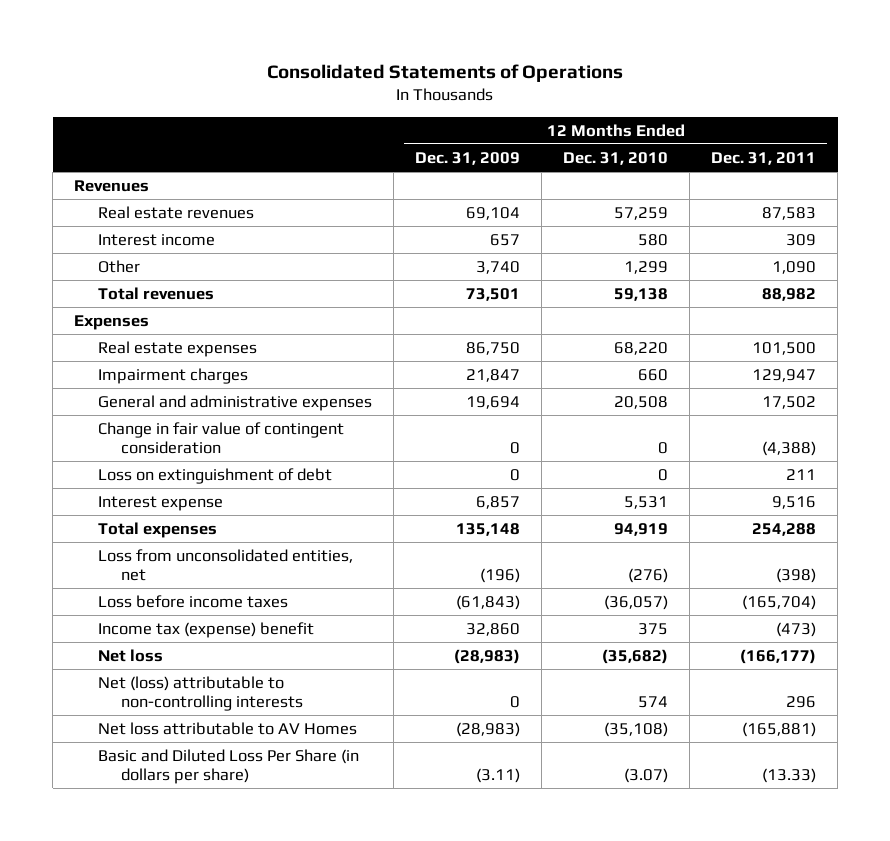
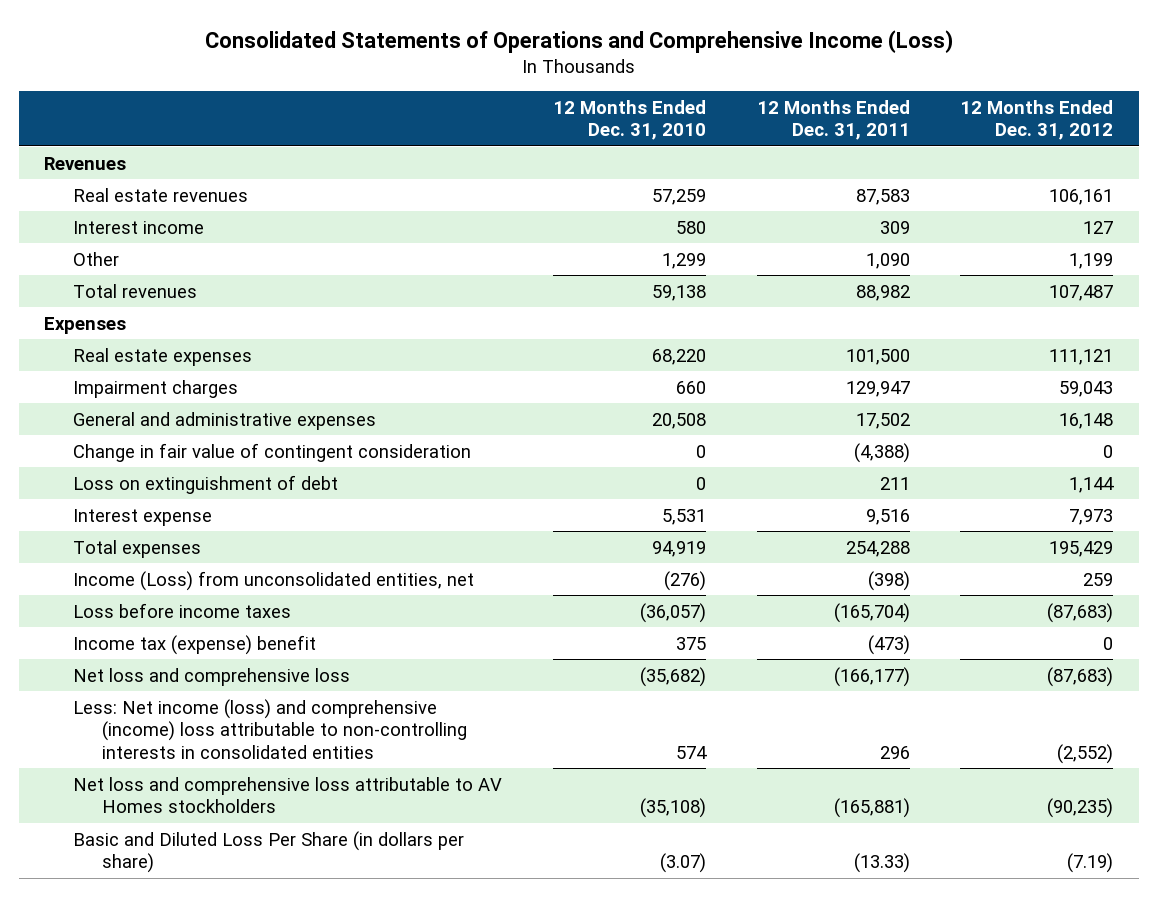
[267,64,624,83] Consolidated Statements of Operations -> [204,29,953,53] Consolidated Statements of Operations and Comprehensive Income (Loss)
[414,151,520,165] Dec. 31, 2009 -> none
none -> [960,99,1114,141] 12 Months Ended Dec. 31, 2012
[97,548,353,581] Loss from unconsolidated entities, net -> [73,570,475,591] Income (Loss) from unconsolidated entities, net
[97,648,163,662] Net loss -> [73,667,351,686] Net loss and comprehensive loss
[97,675,304,711] Net (loss) attributable to non-controlling interests -> [73,698,468,759] Less: Net income (loss) and comprehensive (income) loss attributable to non-controlling interests in consolidated entities
[97,721,357,735] Net loss attributable to AV Homes -> [73,776,503,814] Net loss and comprehensive loss attributable to AV Homes stockholders

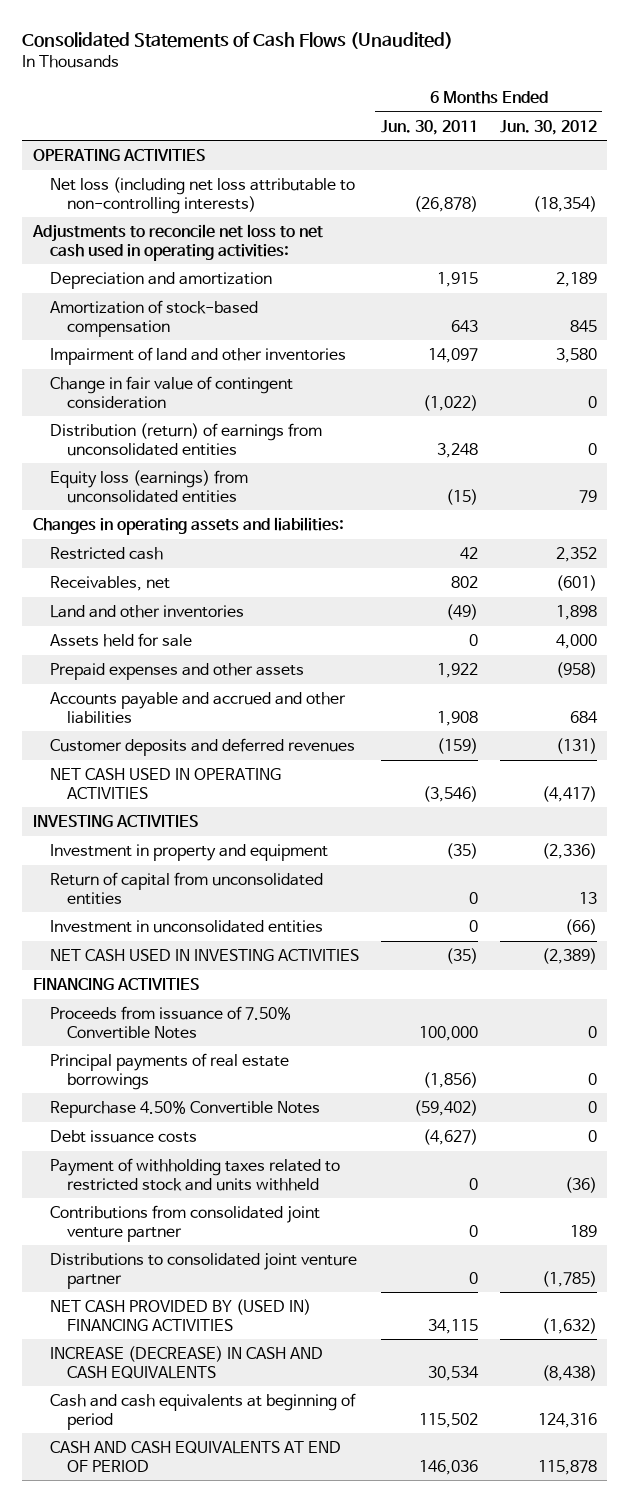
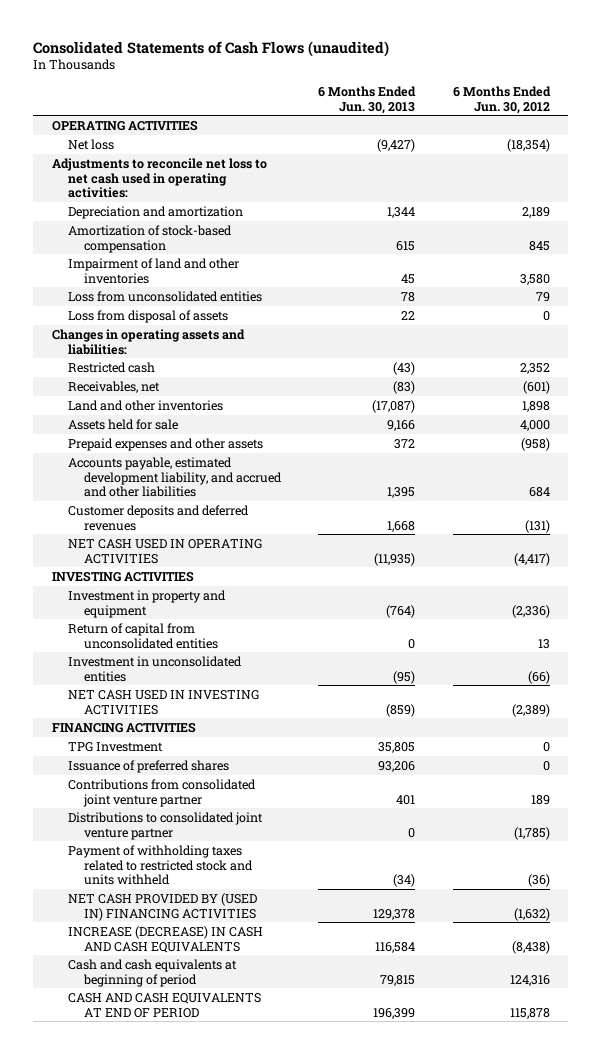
[22,32,454,50] Consolidated Statements of Cash Flows (Unaudited) -> [33,40,390,57] Consolidated Statements of Cash Flows (unaudited)
[380,119,478,135] Jun. 30, 2011 -> none
none -> [318,85,417,114] 6 Months Ended Jun. 30, 2013
[49,177,355,214] Net loss (including net loss attributable to non-controlling interests) -> [67,138,114,150] Net loss
[49,376,293,409] Change in fair value of contingent consideration -> none
[49,423,322,456] Distribution (return) of earnings from unconsolidated entities -> none
[49,470,248,503] Equity loss (earnings) from unconsolidated entities -> [67,290,262,302] Loss from unconsolidated entities
none -> [67,309,228,323] Loss from disposal of assets
[49,692,346,724] Accounts payable and accrued and other liabilities -> [67,456,282,498] Accounts payable, estimated development liability, and accrued and other liabilities
[49,1006,291,1039] Proceeds from issuance of 7.50% Convertible Notes -> none
[49,1053,289,1090] Principal payments of real estate borrowings -> none
[49,1101,320,1119] Repurchase 4.50% Convertible Notes -> none
[49,1130,197,1144] Debt issuance costs -> none
none -> [67,741,163,752] TPG Investment
none -> [67,759,229,773] Issuance of preferred shares
[49,1158,340,1191] Payment of withholding taxes related to restricted stock and units withheld -> [67,844,253,886] Payment of withholding taxes related to restricted stock and units withheld

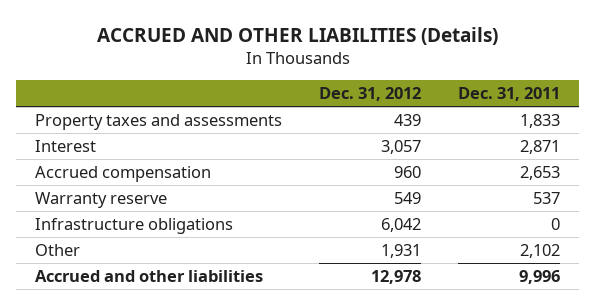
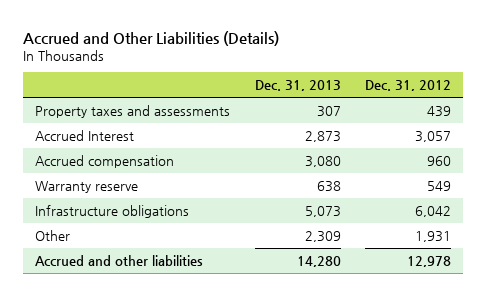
[96,26,498,45] ACCRUED AND OTHER LIABILITIES (Details) -> [23,30,280,46] Accrued and Other Liabilities (Details)
[458,87,561,102] Dec. 31, 2011 -> none
none -> [254,80,341,92] Dec. 31, 2013
[34,139,96,152] Interest -> [35,129,135,141] Accrued Interest

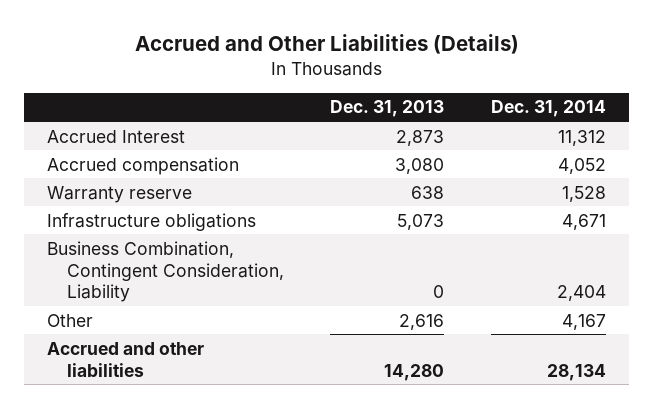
[365,80,452,92] Dec. 31, 2012 -> none
none -> [490,100,606,118] Dec. 31, 2014
[35,104,231,118] Property taxes and assessments -> none
none -> [47,240,284,303] Business Combination, Contingent Consideration, Liability
[304,230,341,242] 2,309 -> [399,313,445,330] 2,616

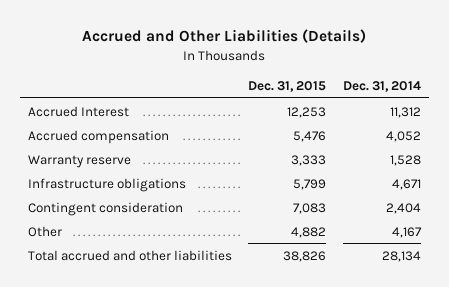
[330,100,445,118] Dec. 31, 2013 -> none
none -> [248,80,327,92] Dec. 31, 2015
[47,240,284,303] Business Combination, Contingent Consideration, Liability -> [28,201,184,216] Contingent consideration
[47,341,205,377] Accrued and other liabilities -> [28,249,233,261] Total accrued and other liabilities

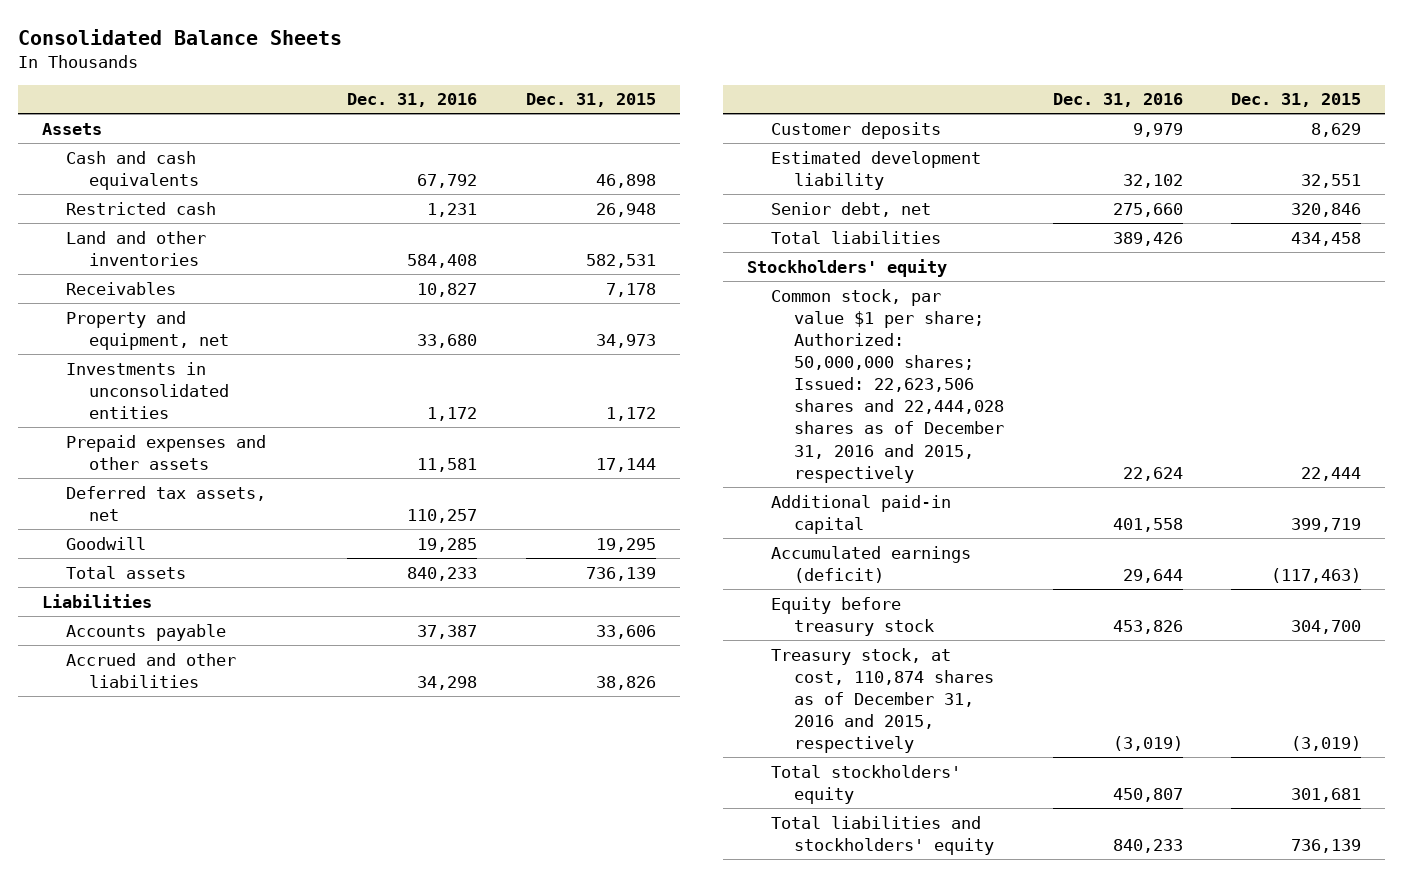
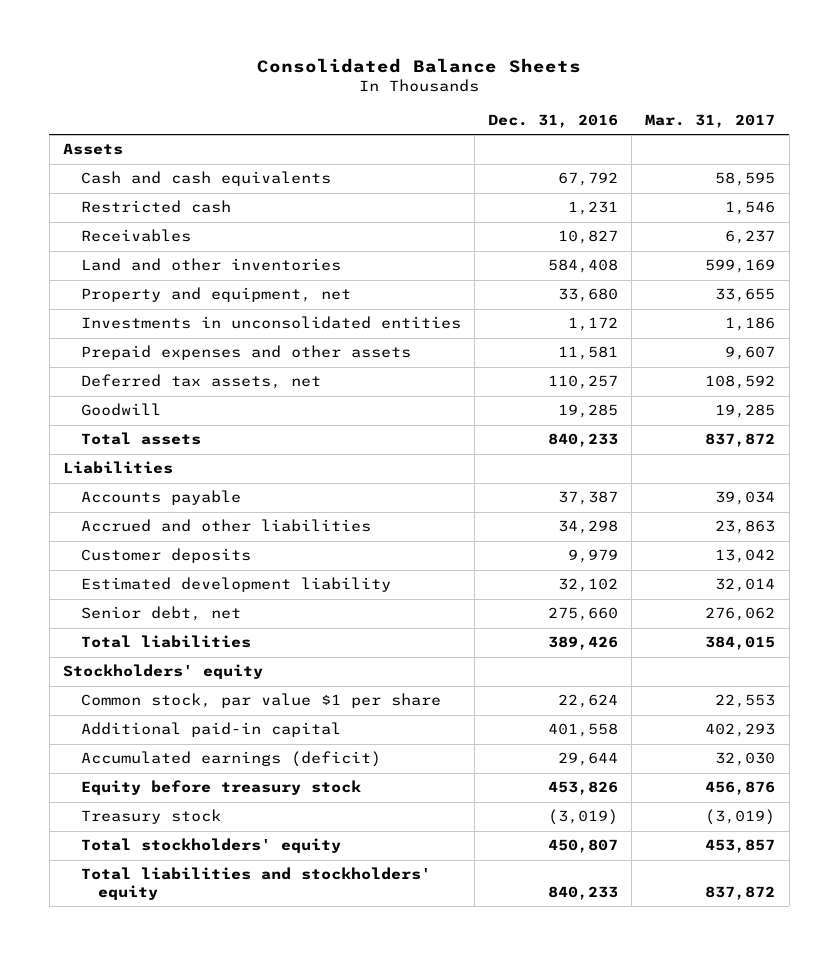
[525,93,656,108] Dec. 31, 2015 -> none
none -> [645,114,776,129] Mar. 31, 2017
[65,230,206,266] Land and other inventories -> [80,258,341,272] Land and other inventories
[770,288,1005,483] Common stock, par value $1 per share; Authorized: 50,000,000 shares; Issued: 22,623,506 shares and 22,444,028 shares as of December 31, 2016 and 2015, respectively -> [80,693,441,709] Common stock, par value $1 per share
[770,647,995,754] Treasury stock, at cost, 110,874 shares as of December 31, 2016 and 2015, respectively -> [80,809,221,825] Treasury stock

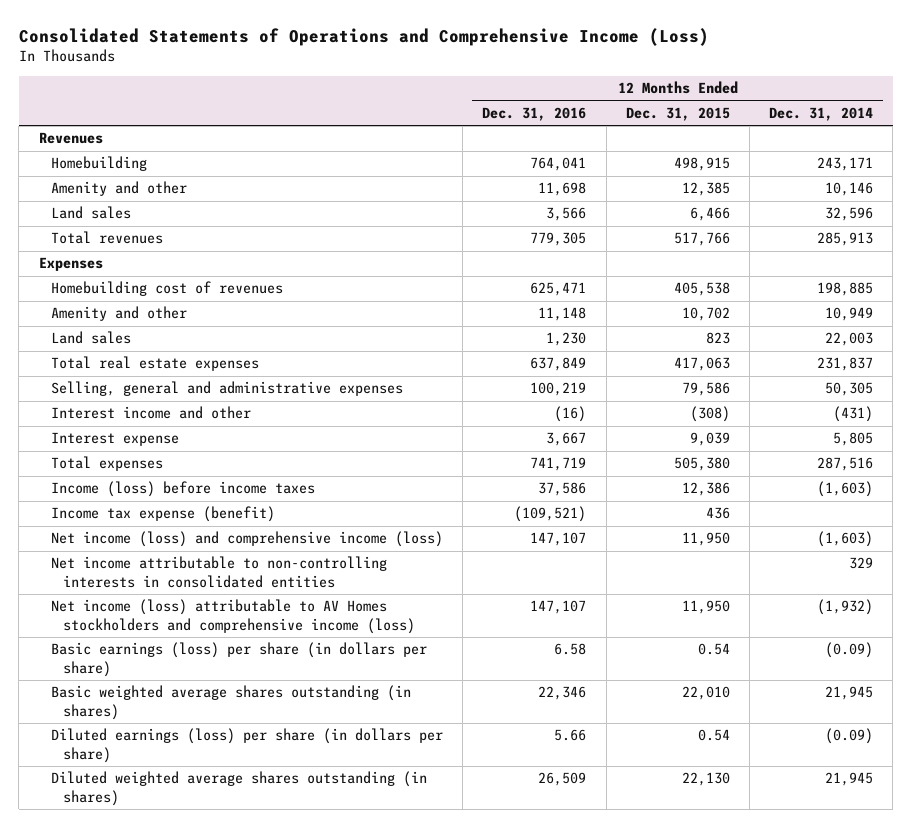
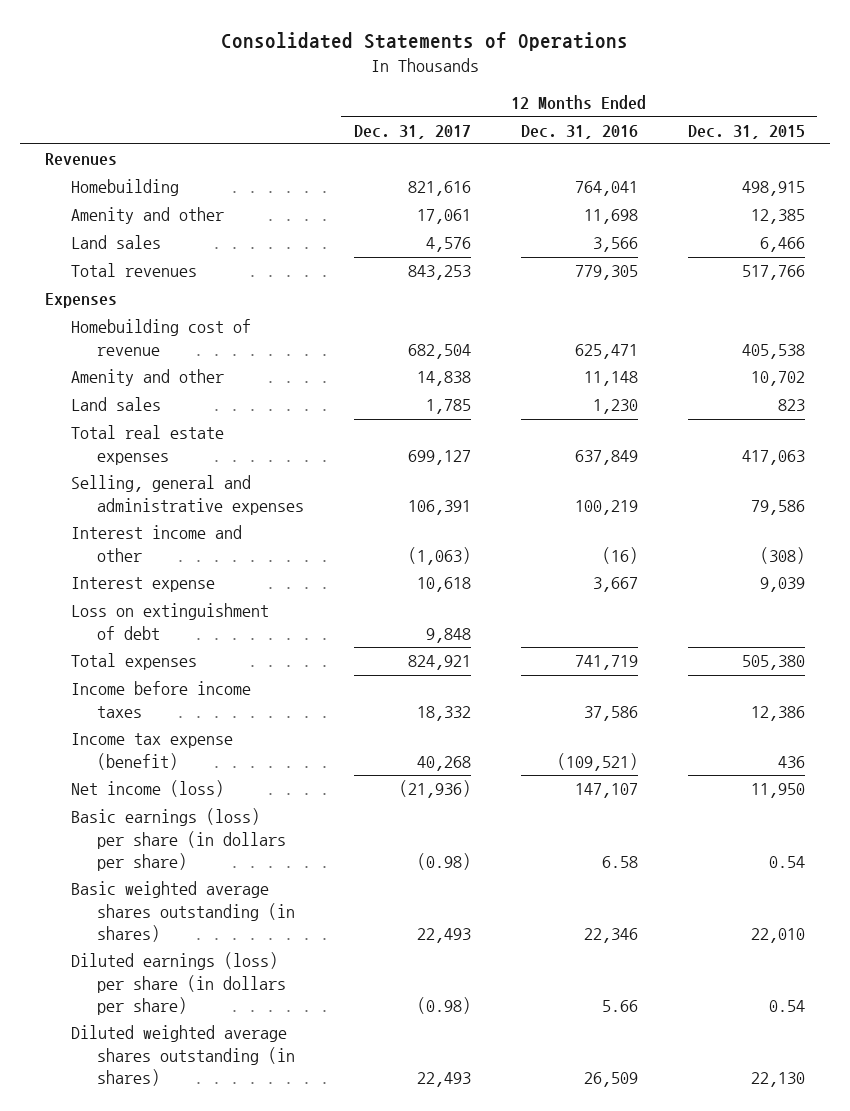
[18,27,709,46] Consolidated Statements of Operations and Comprehensive Income (Loss) -> [220,32,628,52] Consolidated Statements of Operations
[769,107,874,122] Dec. 31, 2014 -> none
none -> [353,124,471,139] Dec. 31, 2017
[50,281,283,297] Homebuilding cost of revenues -> [70,319,251,356] Homebuilding cost of revenue
none -> [70,603,269,640] Loss on extinguishment of debt
[50,481,315,498] Income (loss) before income taxes -> [70,681,251,718] Income before income taxes
[50,531,443,548] Net income (loss) and comprehensive income (loss) -> none
[50,556,387,589] Net income attributable to non-controlling interests in consolidated entities -> none
[50,599,416,635] Net income (loss) attributable to AV Homes stockholders and comprehensive income (loss) -> [70,780,224,798] Net income (loss)

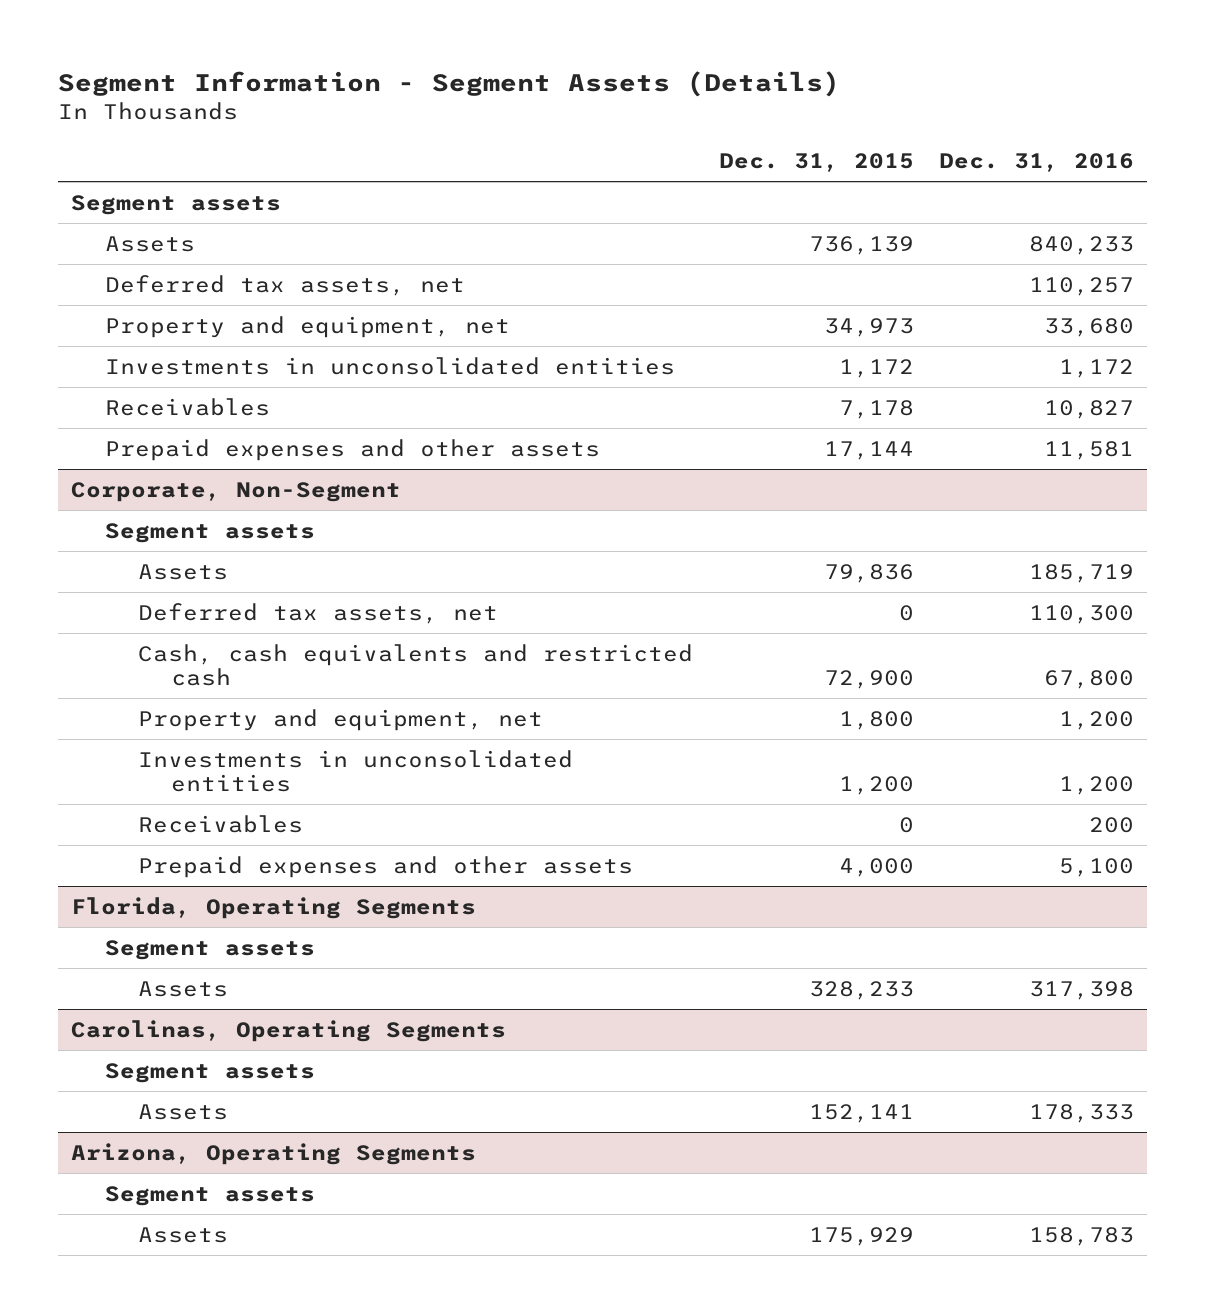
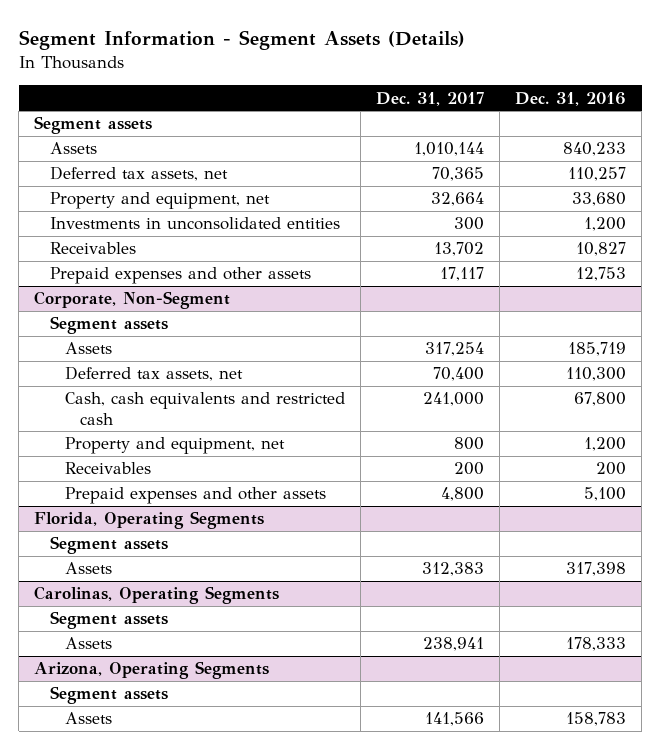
[718,153,914,173] Dec. 31, 2015 -> none
none -> [376,91,485,106] Dec. 31, 2017
[1059,358,1135,378] 1,172 -> [584,217,627,232] 1,200
[1044,440,1135,460] 11,581 -> [576,267,627,282] 12,753
[137,749,573,793] Investments in unconsolidated entities -> none

